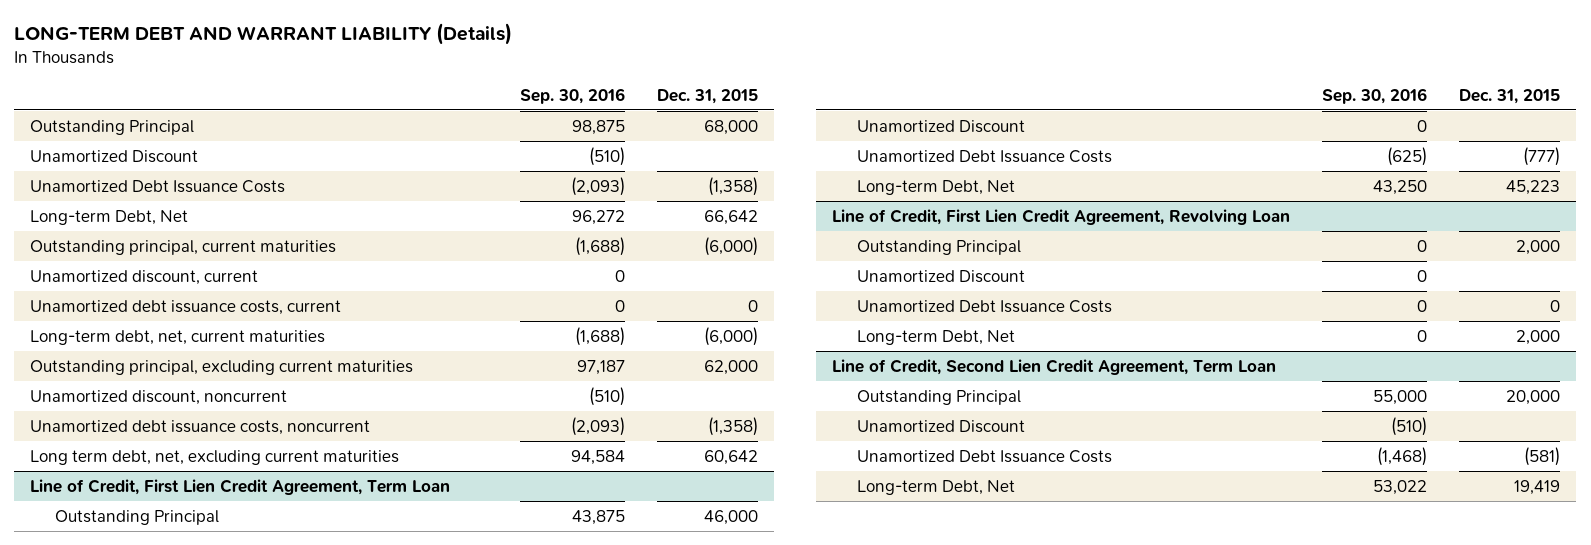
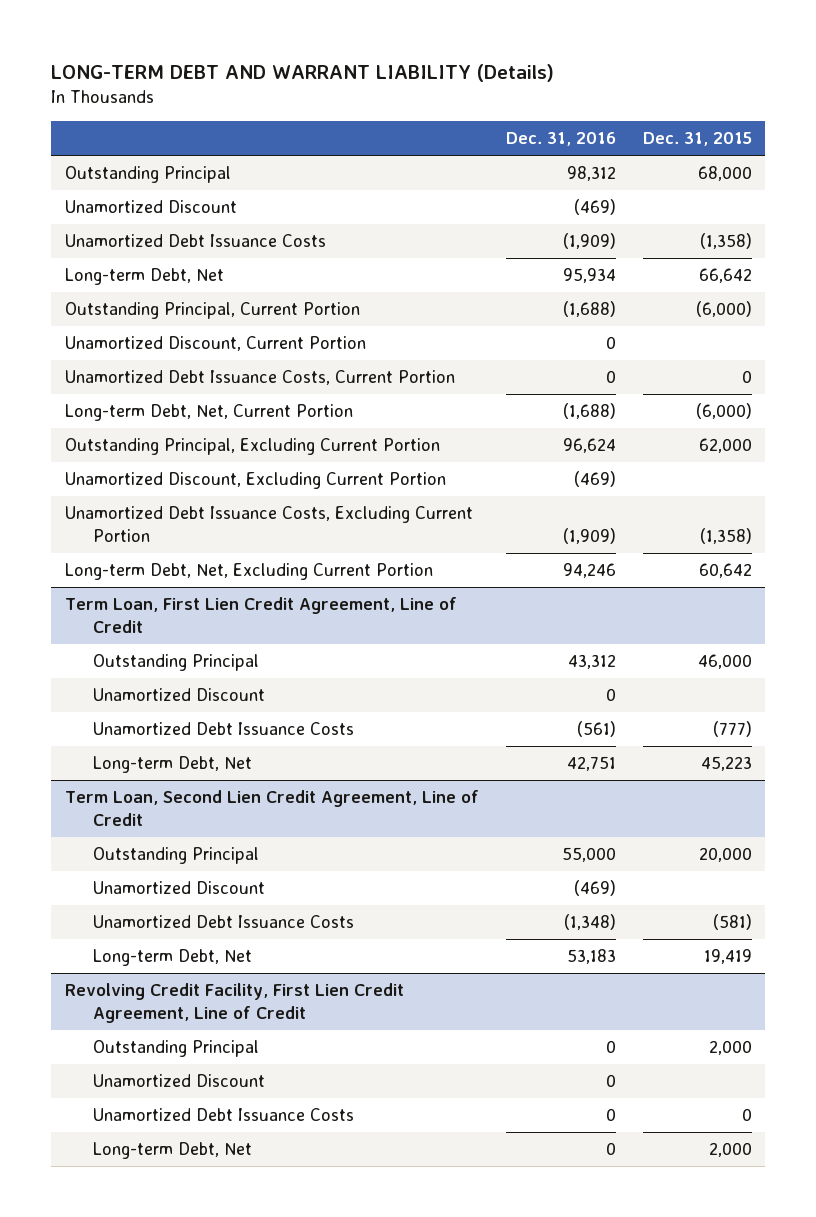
[520,87,626,104] Sep. 30, 2016 -> none
none -> [505,132,616,147] Dec. 31, 2016
[30,389,288,405] Unamortized discount, noncurrent -> none
[30,239,337,255] Outstanding principal, current maturities -> [64,302,360,320] Outstanding Principal, Current Portion
[30,269,259,285] Unamortized discount, current -> [64,336,366,352] Unamortized Discount, Current Portion
[30,299,342,315] Unamortized debt issuance costs, current -> [64,370,455,386] Unamortized Debt Issuance Costs, Current Portion
[30,329,326,345] Long-term debt, net, current maturities -> [64,404,353,422] Long-term Debt, Net, Current Portion
[30,359,414,375] Outstanding principal, excluding current maturities -> [64,438,440,456] Outstanding Principal, Excluding Current Portion
none -> [64,472,446,490] Unamortized Discount, Excluding Current Portion
[30,419,371,435] Unamortized debt issuance costs, noncurrent -> [64,506,473,543] Unamortized Debt Issuance Costs, Excluding Current Portion
[30,449,400,465] Long term debt, net, excluding current maturities -> [64,563,433,581] Long-term Debt, Net, Excluding Current Portion
[30,478,451,495] Line of Credit, First Lien Credit Agreement, Term Loan -> [64,597,457,634] Term Loan, First Lien Credit Agreement, Line of Credit
[832,208,1291,225] Line of Credit, First Lien Credit Agreement, Revolving Loan -> none
[857,239,1022,255] Outstanding Principal -> none
[857,269,1026,283] Unamortized Discount -> none
[857,299,1113,313] Unamortized Debt Issuance Costs -> none
[857,329,1016,345] Long-term Debt, Net -> none
[832,358,1277,375] Line of Credit, Second Lien Credit Agreement, Term Loan -> [64,790,479,827] Term Loan, Second Lien Credit Agreement, Line of Credit
none -> [64,983,404,1024] Revolving Credit Facility, First Lien Credit Agreement, Line of Credit
none -> [92,1040,259,1058] Outstanding Principal
none -> [92,1074,265,1088] Unamortized Discount
none -> [92,1108,354,1122] Unamortized Debt Issuance Costs
none -> [92,1142,252,1160] Long-term Debt, Net

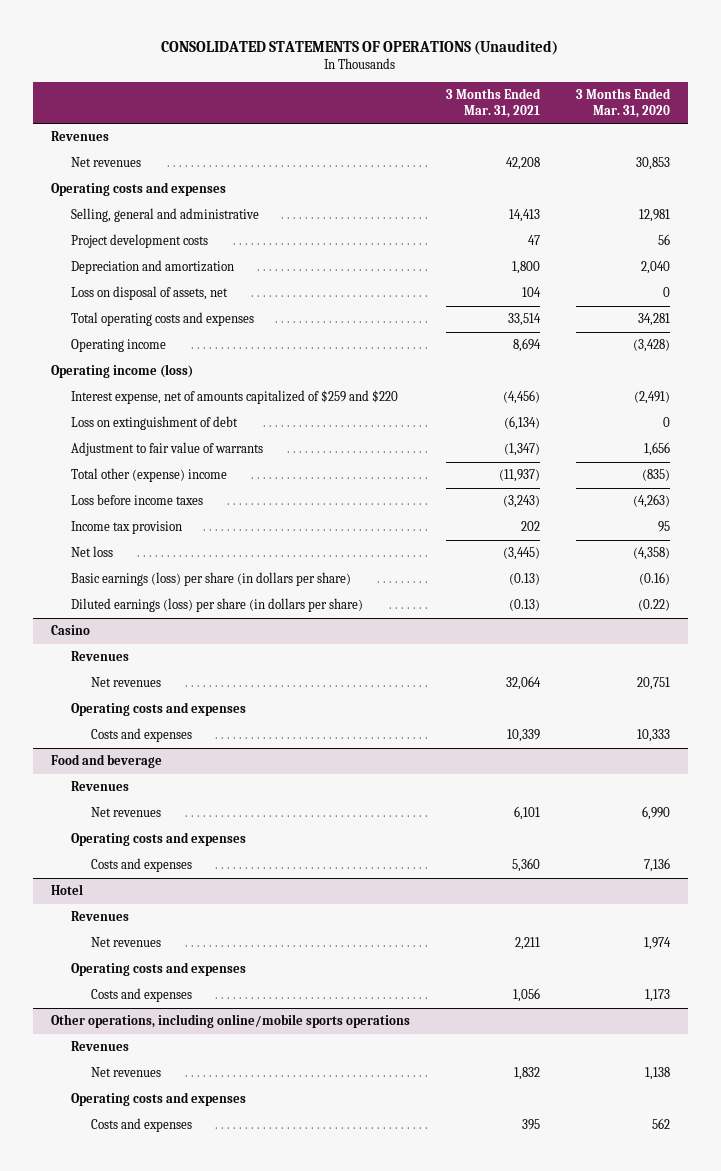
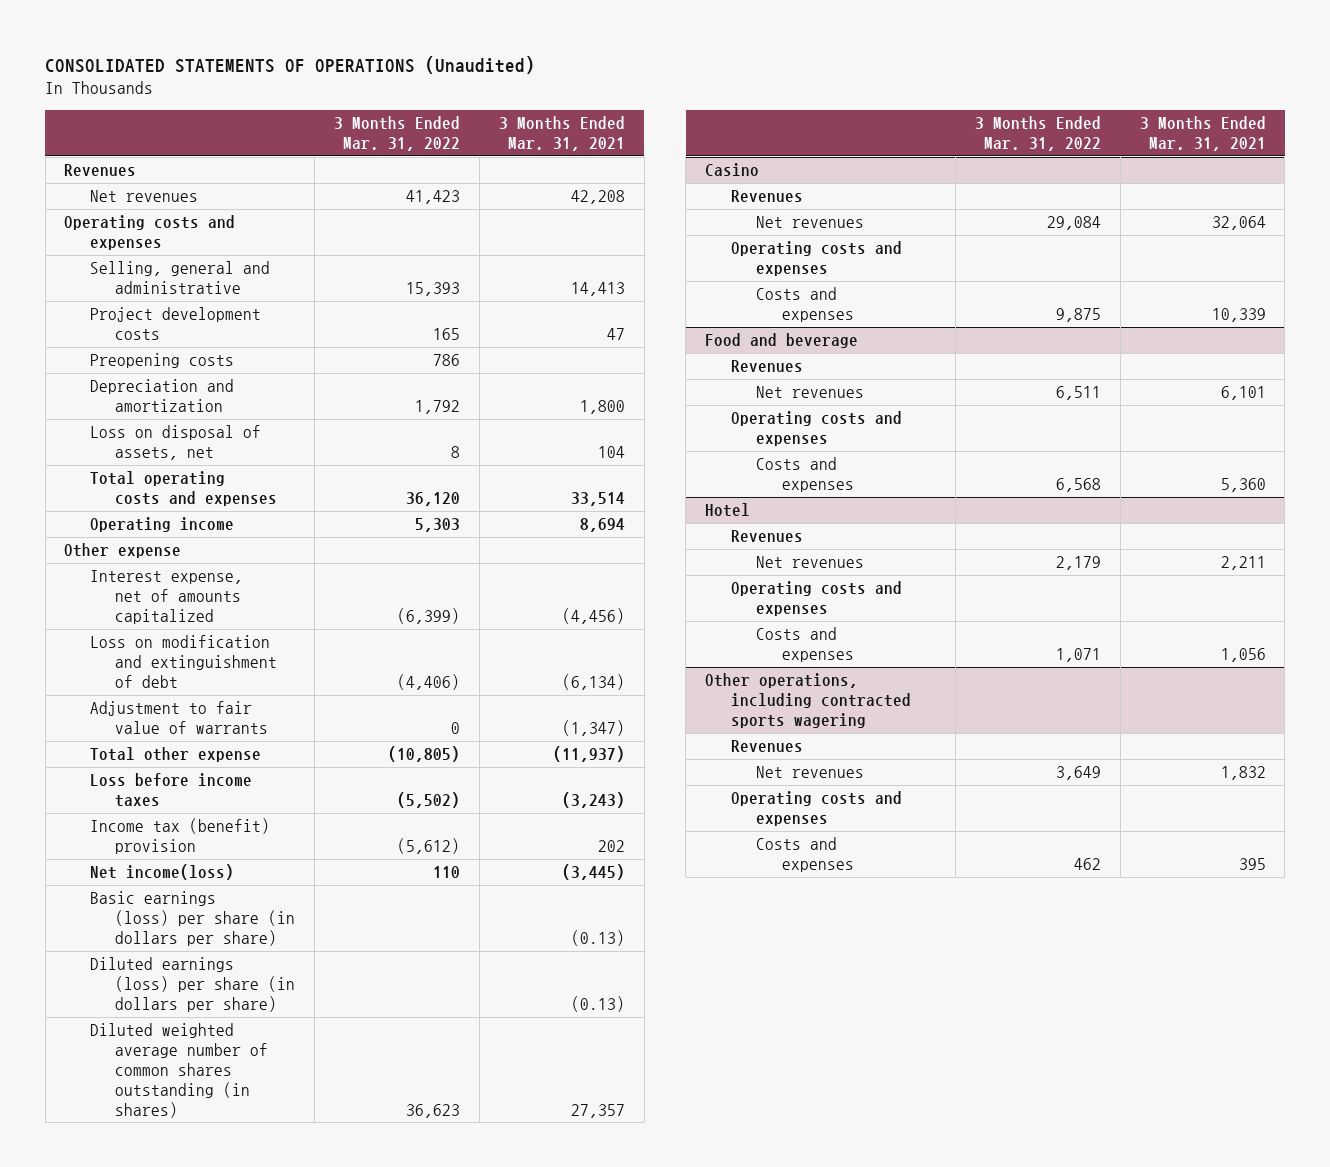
[575,87,671,118] 3 Months Ended Mar. 31, 2020 -> none
none -> [334,116,461,151] 3 Months Ended Mar. 31, 2022
none -> [89,353,234,369] Preopening costs
[50,364,193,379] Operating income (loss) -> [64,543,182,559] Other expense
[70,390,398,405] Interest expense, net of amounts capitalized of $259 and $220 -> [89,570,243,625] Interest expense, net of amounts capitalized
[70,416,238,431] Loss on extinguishment of debt -> [89,635,278,689] Loss on modification and extinguishment of debt
[70,468,227,483] Total other (expense) income -> [89,747,261,763] Total other expense
[70,521,182,535] Income tax provision -> [89,818,270,855] Income tax (benefit) provision
[70,546,113,558] Net loss -> [89,864,234,881] Net income(loss)
none -> [89,1023,269,1118] Diluted weighted average number of common shares outstanding (in shares)
[50,1014,410,1029] Other operations, including online/mobile sports operations -> [705,673,911,729] Other operations, including contracted sports wagering

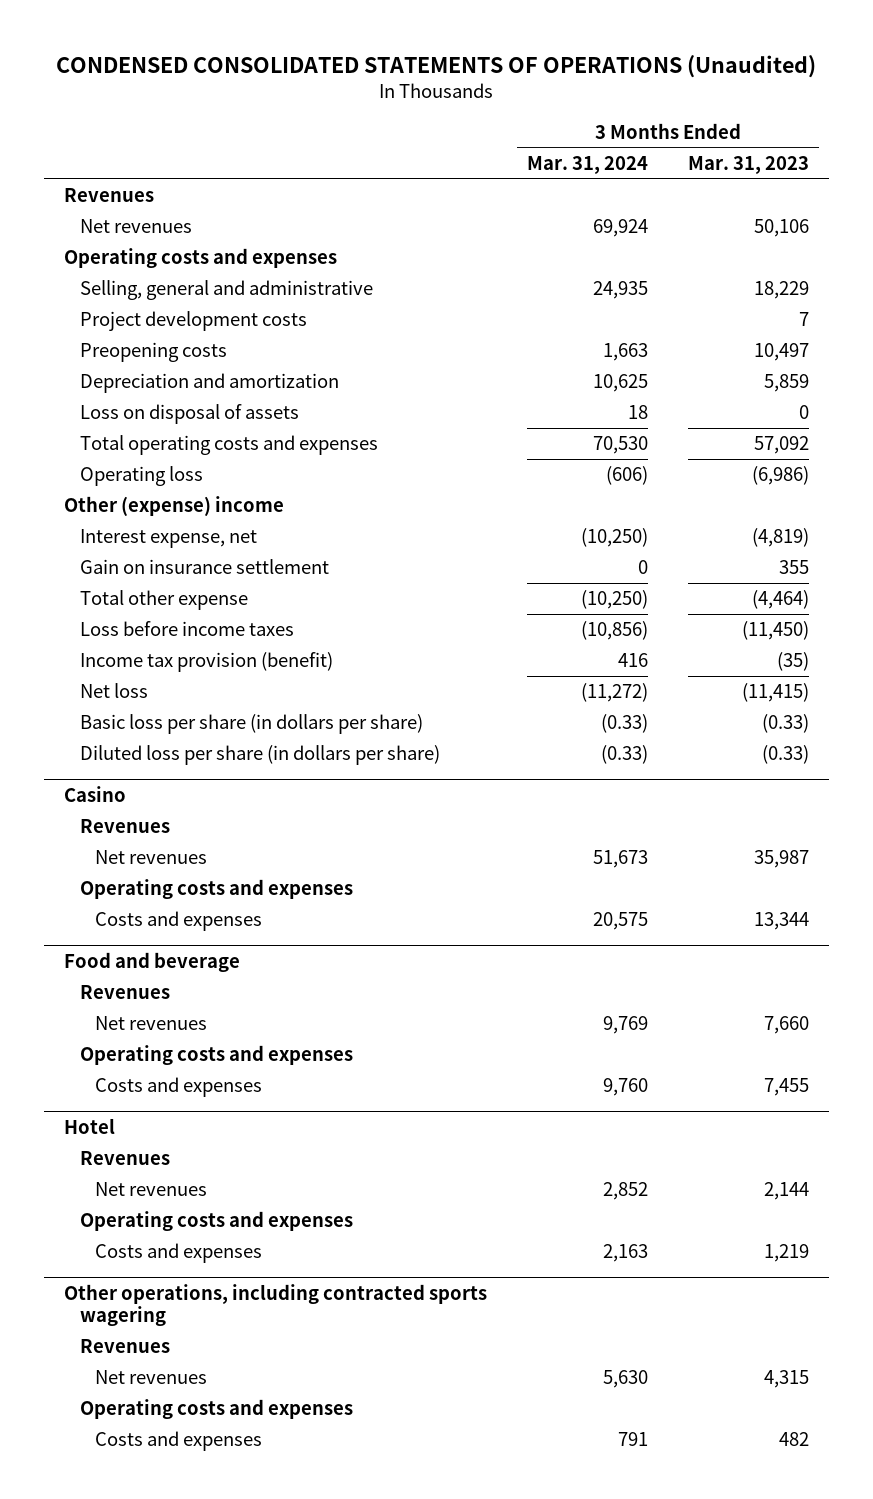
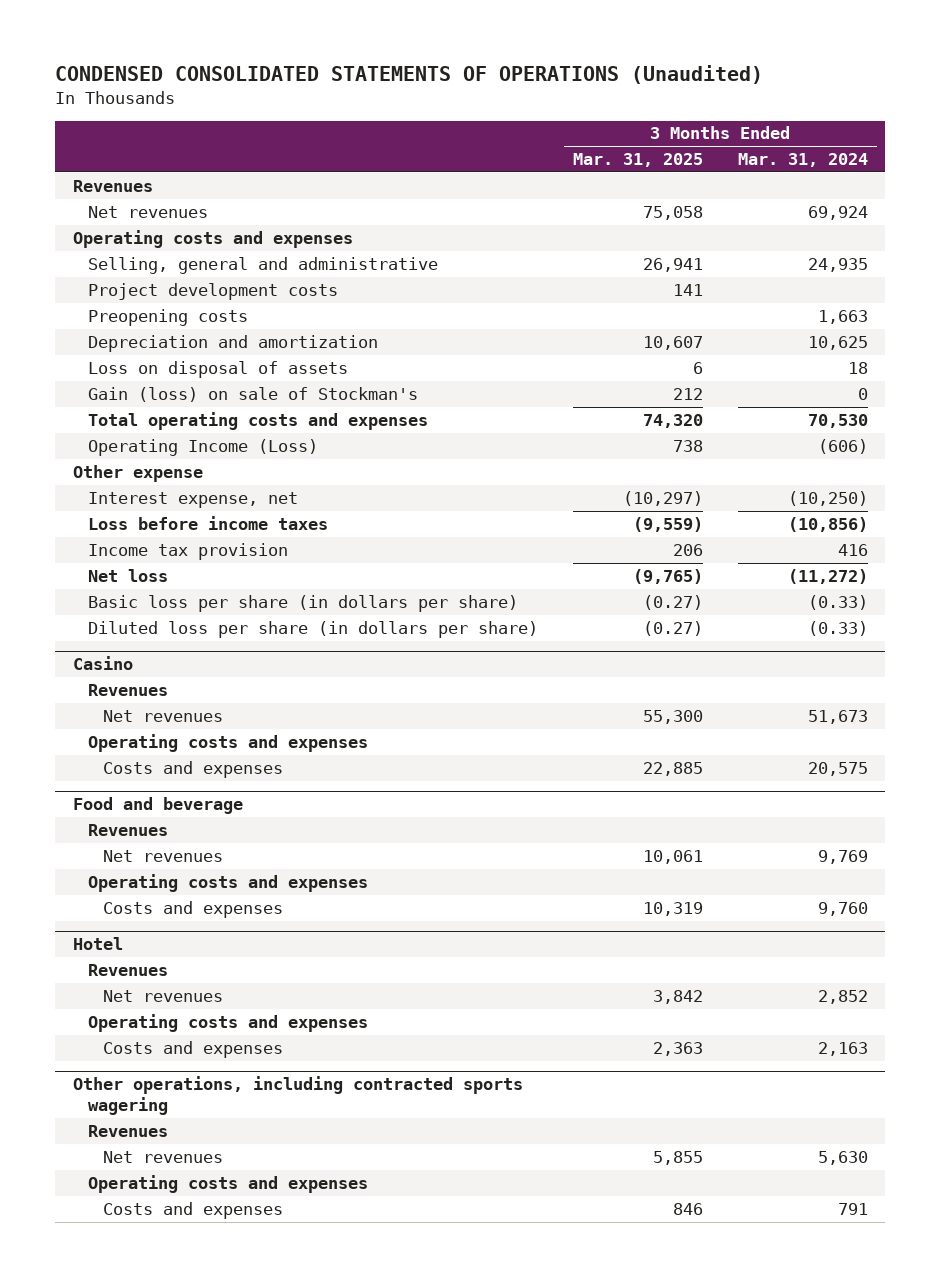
[687,155,809,174] Mar. 31, 2023 -> none
none -> [572,153,703,168] Mar. 31, 2025
none -> [87,386,418,402] Gain (loss) on sale of Stockman's
[79,466,203,487] Operating loss -> [87,438,318,456] Operating Income (Loss)
[63,496,284,517] Other (expense) income -> [72,464,203,482] Other expense
[79,559,329,575] Gain on insurance settlement -> none
[79,590,248,611] Total other expense -> none
[79,652,333,673] Income tax provision (benefit) -> [87,542,288,560] Income tax provision

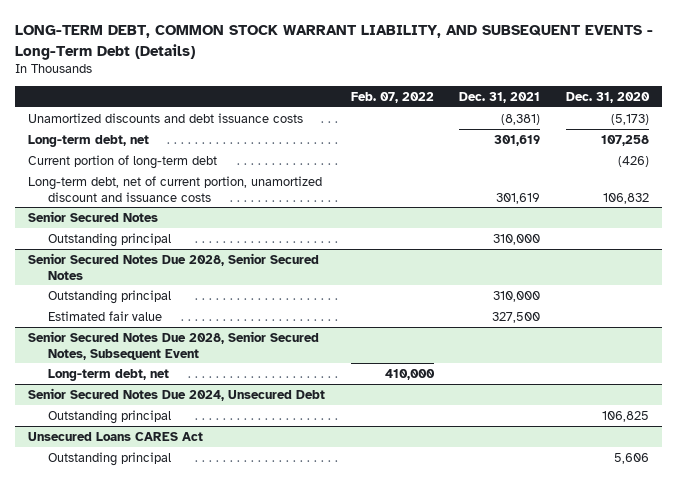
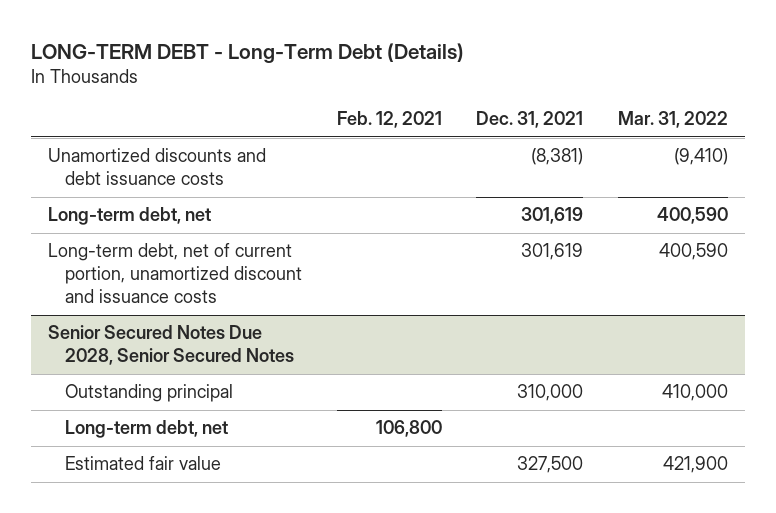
[15,25,654,60] LONG-TERM DEBT, COMMON STOCK WARRANT LIABILITY, AND SUBSEQUENT EVENTS - Long-Term Debt (Details) -> [31,42,465,63] LONG-TERM DEBT - Long-Term Debt (Details)
[350,91,434,103] Feb. 07, 2022 -> none
[566,91,651,103] Dec. 31, 2020 -> none
none -> [336,111,442,129] Feb. 12, 2021
none -> [617,111,728,129] Mar. 31, 2022
[28,154,218,169] Current portion of long-term debt -> none
[28,210,159,222] Senior Secured Notes -> none
[48,232,172,247] Outstanding principal -> none
[28,330,320,360] Senior Secured Notes Due 2028, Senior Secured Notes, Subsequent Event -> none
[28,387,326,401] Senior Secured Notes Due 2024, Unsecured Debt -> none
[48,409,172,424] Outstanding principal -> none
[28,431,204,441] Unsecured Loans CARES Act -> none
[48,451,172,466] Outstanding principal -> none
[48,310,163,321] Estimated fair value -> [64,456,221,471] Estimated fair value

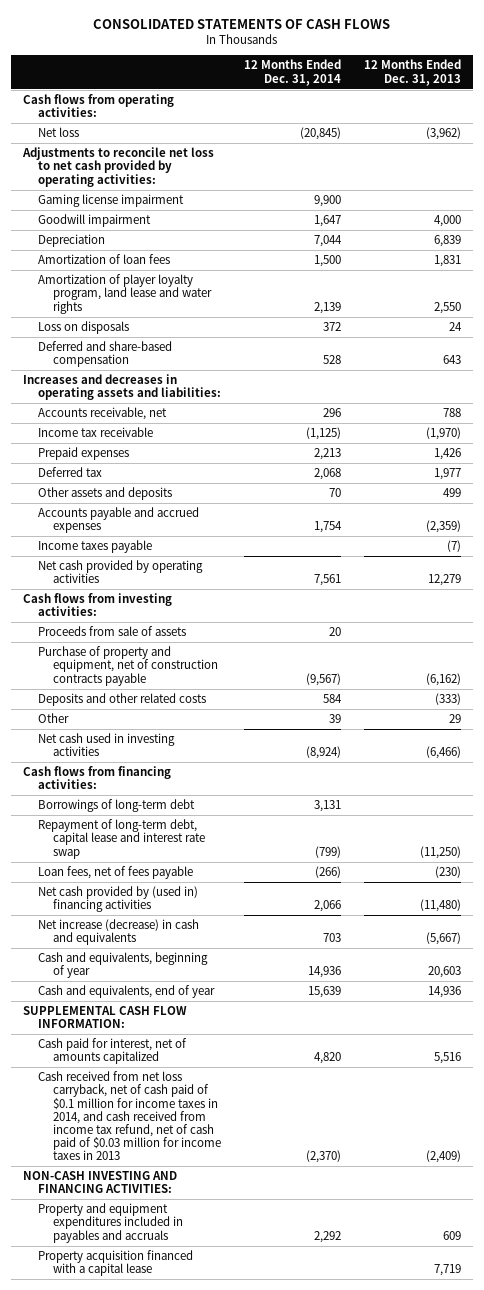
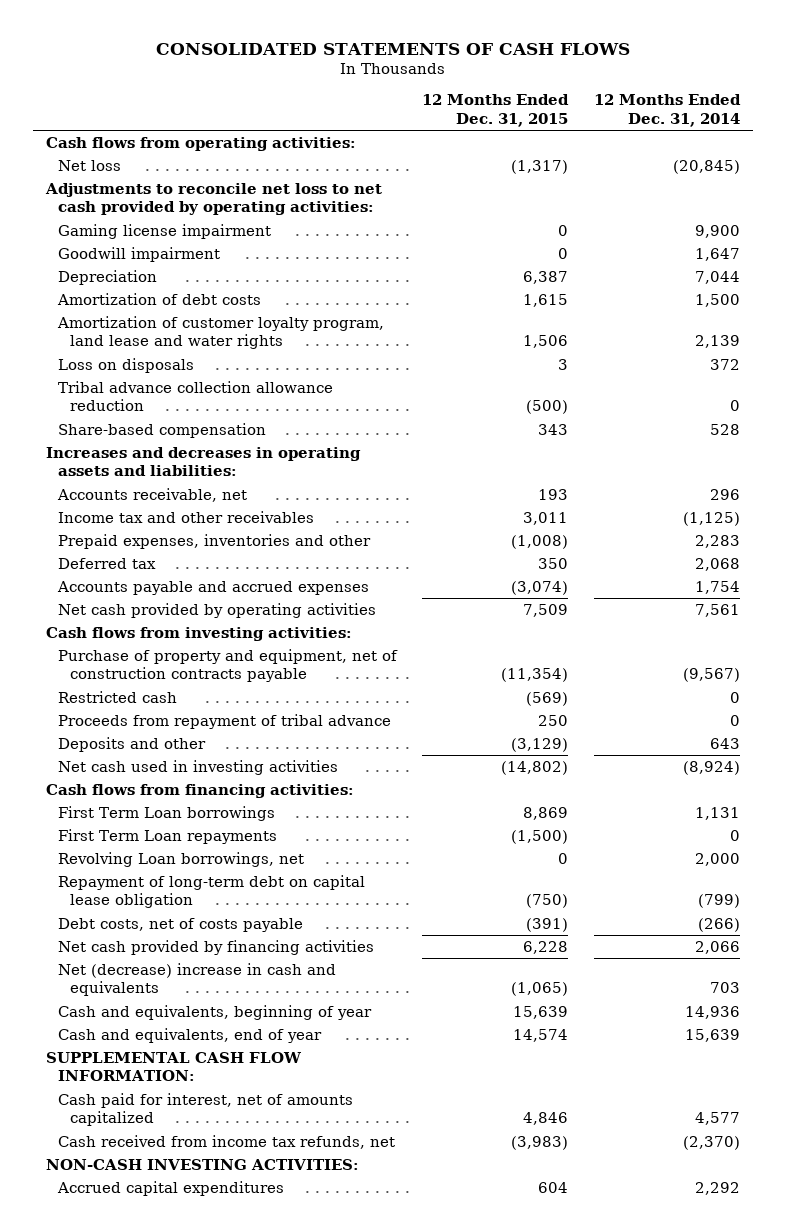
[364,59,462,86] 12 Months Ended Dec. 31, 2013 -> none
none -> [422,94,570,127] 12 Months Ended Dec. 31, 2015
[37,254,170,265] Amortization of loan fees -> [56,292,261,305] Amortization of debt costs
[37,274,213,314] Amortization of player loyalty program, land lease and water rights -> [56,315,384,350] Amortization of customer loyalty program, land lease and water rights
none -> [57,380,333,412] Tribal advance collection allowance reduction
[37,341,172,368] Deferred and share-based compensation -> [57,422,266,438] Share-based compensation
[37,427,153,438] Income tax receivable -> [57,510,314,523] Income tax and other receivables
[37,447,129,461] Prepaid expenses -> [57,533,371,549] Prepaid expenses, inventories and other
[314,448,342,461] 2,213 -> [695,534,741,548] 2,283
[37,487,172,501] Other assets and deposits -> none
[37,540,152,554] Income taxes payable -> none
[37,626,186,637] Proceeds from sale of assets -> none
[37,693,206,707] Deposits and other related costs -> none
none -> [57,690,177,703] Restricted cash
none -> [57,713,391,729] Proceeds from repayment of tribal advance
[37,713,69,724] Other -> [57,736,206,752] Deposits and other
[329,714,342,724] 39 -> [710,737,741,749] 643
[37,799,195,813] Borrowings of long-term debt -> [57,805,275,821] First Term Loan borrowings
[314,800,342,813] 3,131 -> [695,806,741,820] 1,131
none -> [57,828,277,844] First Term Loan repayments
none -> [57,851,304,867] Revolving Loan borrowings, net
[37,819,206,859] Repayment of long-term debt, capital lease and interest rate swap -> [57,874,365,909] Repayment of long-term debt on capital lease obligation
[37,866,193,880] Loan fees, net of fees payable -> [57,917,303,932] Debt costs, net of costs payable
[37,886,198,913] Net cash provided by (used in) financing activities -> [57,939,374,955] Net cash provided by financing activities
[37,919,199,946] Net increase (decrease) in cash and equivalents -> [57,962,336,997] Net (decrease) increase in cash and equivalents
[37,1250,193,1277] Property acquisition financed with a capital lease -> none
[314,1052,342,1065] 4,820 -> [695,1112,741,1126] 4,577
[37,1071,222,1161] Cash received from net loss carryback, net of cash paid of $0.1 million for income taxes in 2014, and cash received from income tax refund, net of cash paid of $0.03 million for income taxes in 2013 -> [57,1134,395,1149] Cash received from income tax refunds, net
[22,1171,177,1194] NON-CASH INVESTING AND FINANCING ACTIVITIES: -> [45,1158,359,1170] NON-CASH INVESTING ACTIVITIES:
[37,1203,184,1243] Property and equipment expenditures included in payables and accruals -> [56,1180,284,1196] Accrued capital expenditures

